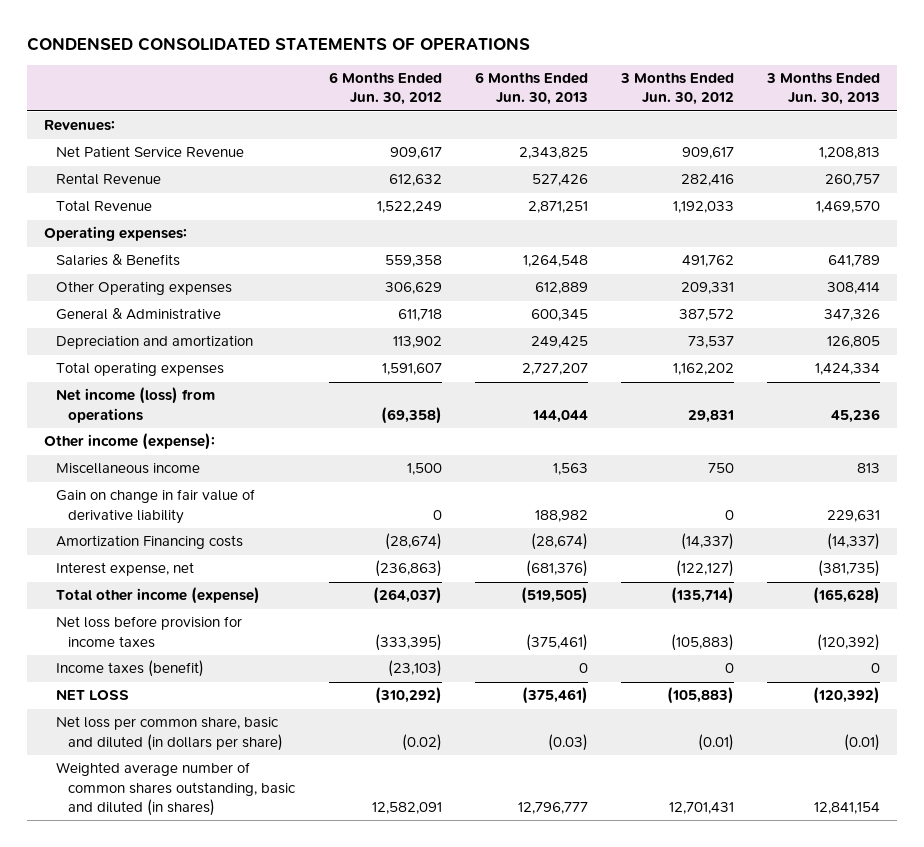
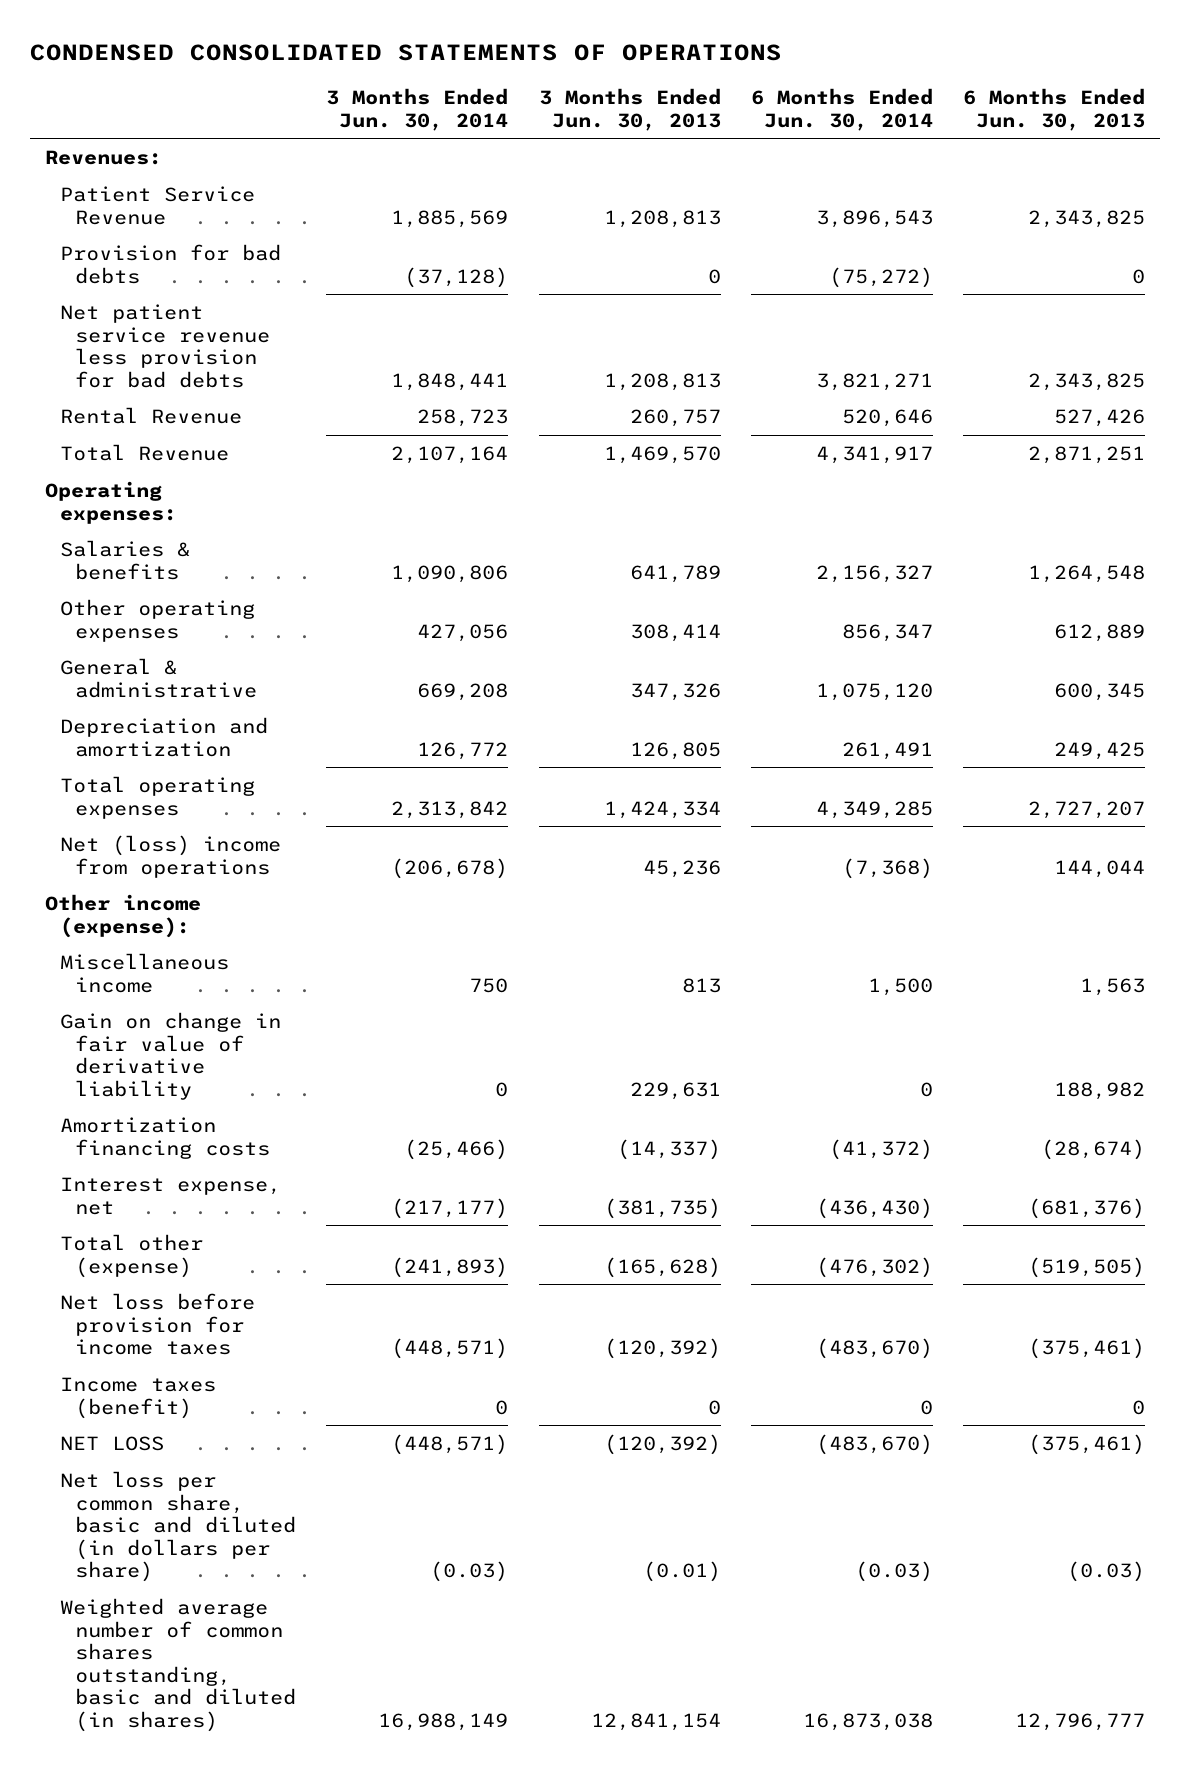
[328,72,442,106] 6 Months Ended Jun. 30, 2012 -> none
[620,72,735,106] 3 Months Ended Jun. 30, 2012 -> none
none -> [326,88,509,131] 3 Months Ended Jun. 30, 2014
none -> [750,88,933,131] 6 Months Ended Jun. 30, 2014
[55,146,244,158] Net Patient Service Revenue -> [60,186,256,225] Patient Service Revenue
none -> [60,244,282,284] Provision for bad debts
none -> [60,304,271,388] Net patient service revenue less provision for bad debts
[55,254,180,267] Salaries & Benefits -> [60,540,191,580] Salaries & benefits
[55,281,232,296] Other Operating expenses -> [60,599,256,642] Other operating expenses
[55,308,221,321] General & Administrative -> [60,658,258,698] General & administrative
[55,387,215,423] Net income (loss) from operations -> [60,835,282,878] Net (loss) income from operations
[55,535,243,550] Amortization Financing costs -> [60,1117,271,1159] Amortization financing costs
[55,587,260,605] Total other income (expense) -> [60,1234,204,1278] Total other (expense)

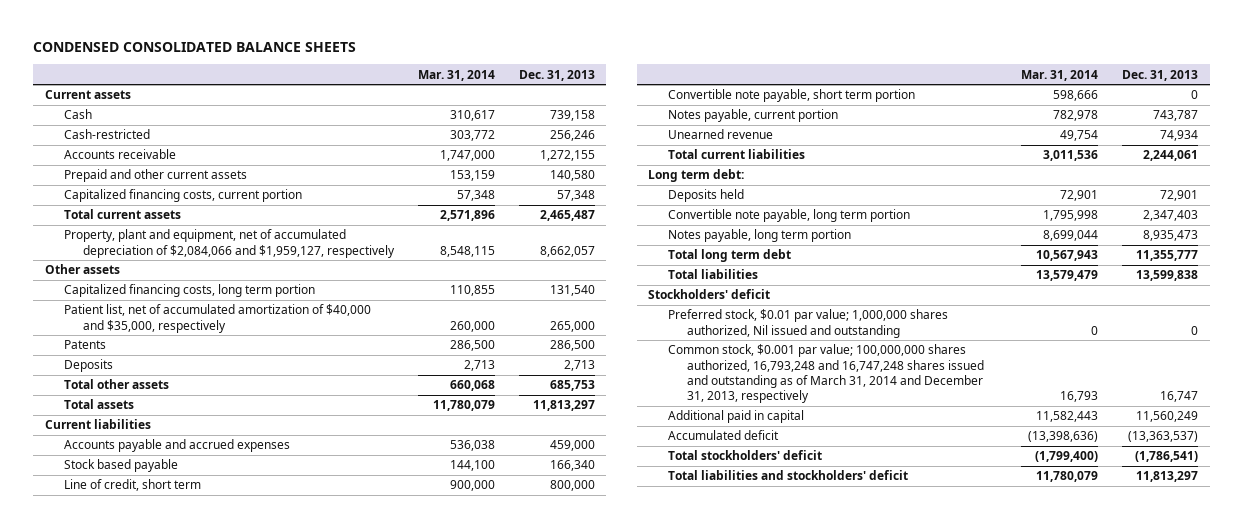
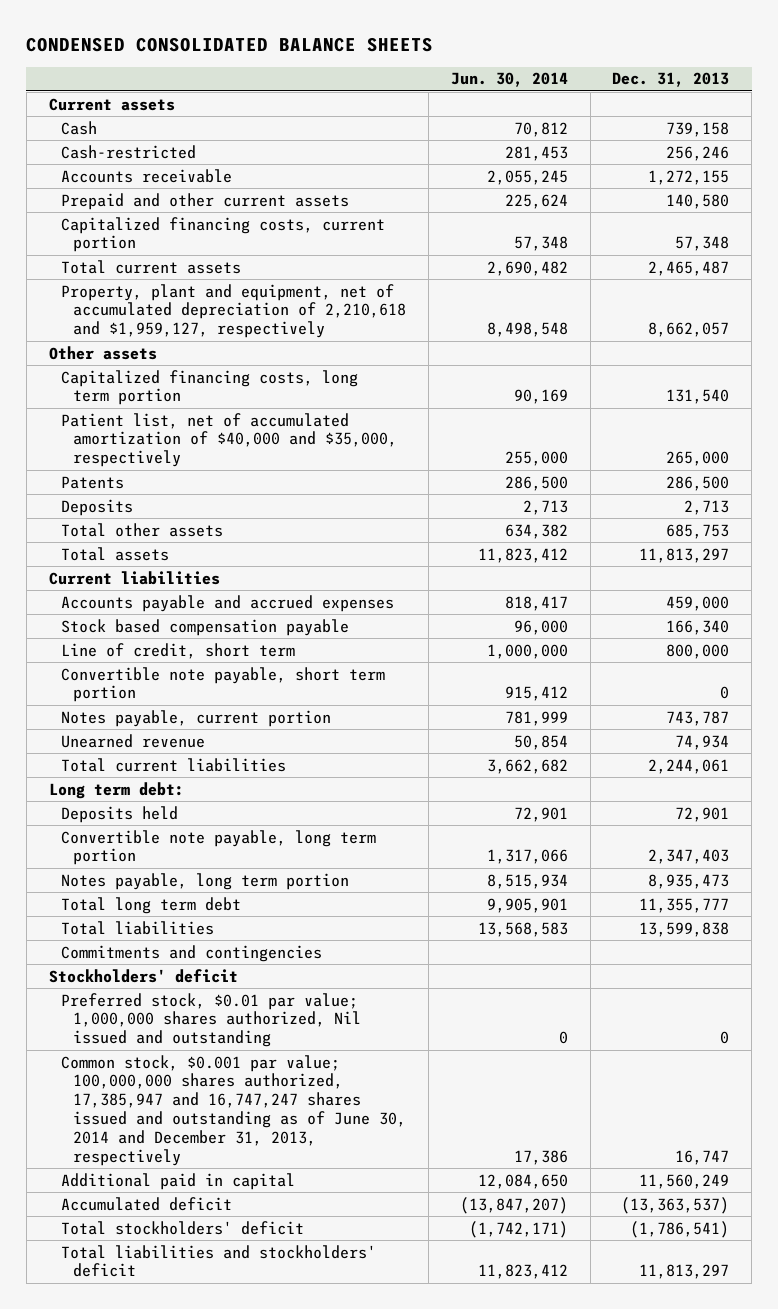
[417,69,495,81] Mar. 31, 2014 -> none
none -> [450,72,568,88] Jun. 30, 2014
[64,229,396,258] Property, plant and equipment, net of accumulated depreciation of $2,084,066 and $1,959,127, respectively -> [60,283,406,339] Property, plant and equipment, net of accumulated depreciation of 2,210,618 and $1,959,127, respectively
[64,459,179,473] Stock based payable -> [60,618,349,636] Stock based compensation payable
none -> [60,944,322,962] Commitments and contingencies
[667,344,984,404] Common stock, $0.001 par value; 100,000,000 shares authorized, 16,793,248 and 16,747,248 shares issued and outstanding as of March 31, 2014 and December 31, 2013, respectively -> [60,1054,406,1166] Common stock, $0.001 par value; 100,000,000 shares authorized, 17,385,947 and 16,747,247 shares issued and outstanding as of June 30, 2014 and December 31, 2013, respectively

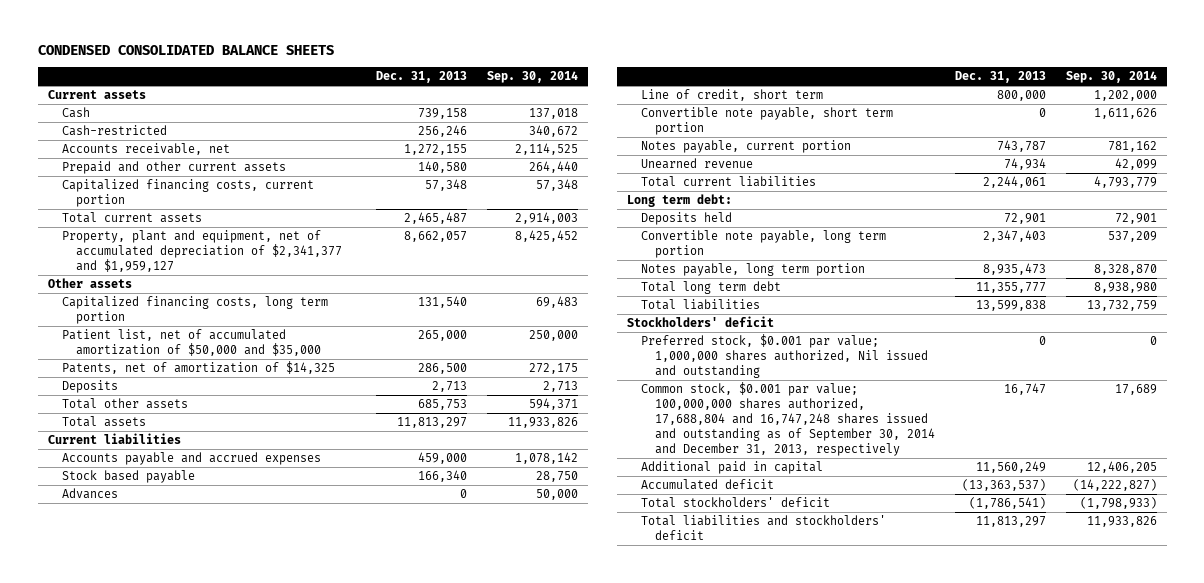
[450,72,568,88] Jun. 30, 2014 -> none
none -> [486,71,578,84] Sep. 30, 2014
[60,168,232,183] Accounts receivable -> [61,143,230,156] Accounts receivable, net
[60,283,406,339] Property, plant and equipment, net of accumulated depreciation of 2,210,618 and $1,959,127, respectively -> [61,230,343,272] Property, plant and equipment, net of accumulated depreciation of $2,341,377 and $1,959,127
[60,412,397,468] Patient list, net of accumulated amortization of $40,000 and $35,000, respectively -> [61,329,322,356] Patient list, net of accumulated amortization of $50,000 and $35,000
[60,475,124,489] Patents -> [61,361,335,375] Patents, net of amortization of $14,325
[60,618,349,636] Stock based compensation payable -> [61,470,195,484] Stock based payable
none -> [61,488,118,500] Advances
[60,944,322,962] Commitments and contingencies -> none
[60,992,361,1048] Preferred stock, $0.01 par value; 1,000,000 shares authorized, Nil issued and outstanding -> [640,334,929,378] Preferred stock, $0.001 par value; 1,000,000 shares authorized, Nil issued and outstanding
[60,1054,406,1166] Common stock, $0.001 par value; 100,000,000 shares authorized, 17,385,947 and 16,747,247 shares issued and outstanding as of June 30, 2014 and December 31, 2013, respectively -> [640,382,936,456] Common stock, $0.001 par value; 100,000,000 shares authorized, 17,688,804 and 16,747,248 shares issued and outstanding as of September 30, 2014 and December 31, 2013, respectively

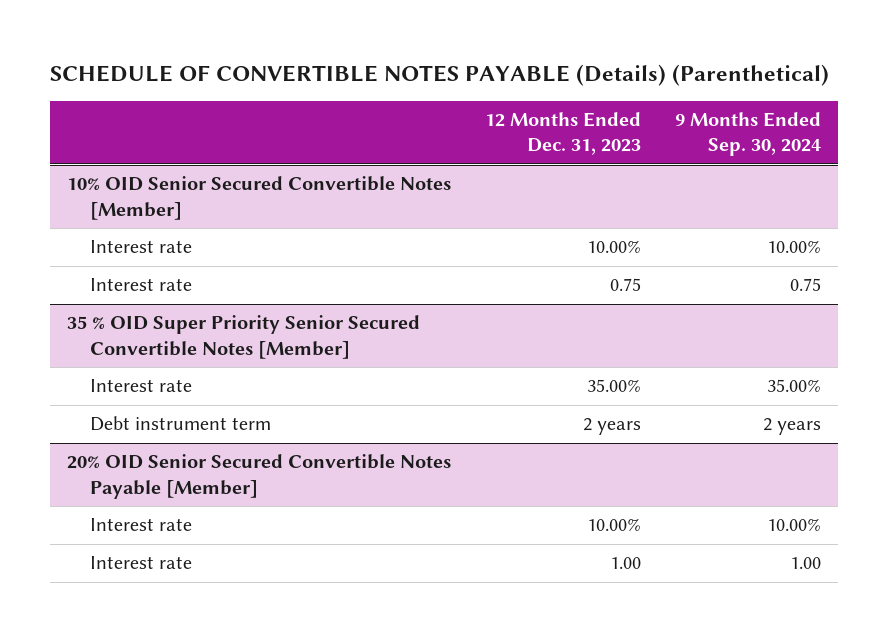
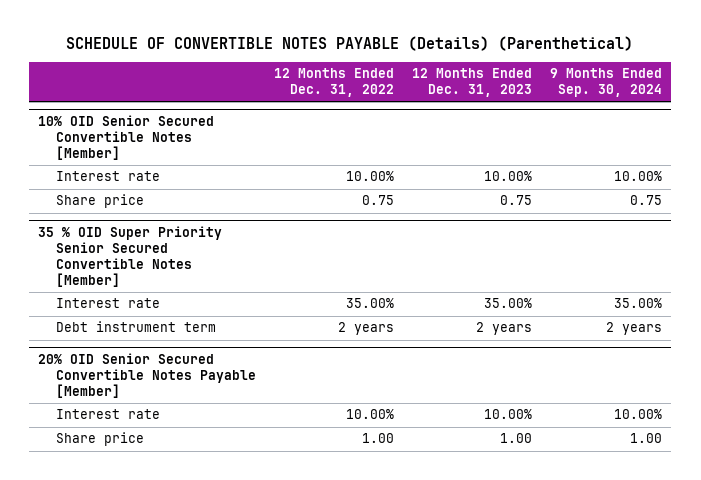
none -> [274,68,395,98] 12 Months Ended Dec. 31, 2022
[89,278,192,292] Interest rate -> [55,194,144,209] Share price
[89,556,192,570] Interest rate -> [55,432,144,447] Share price

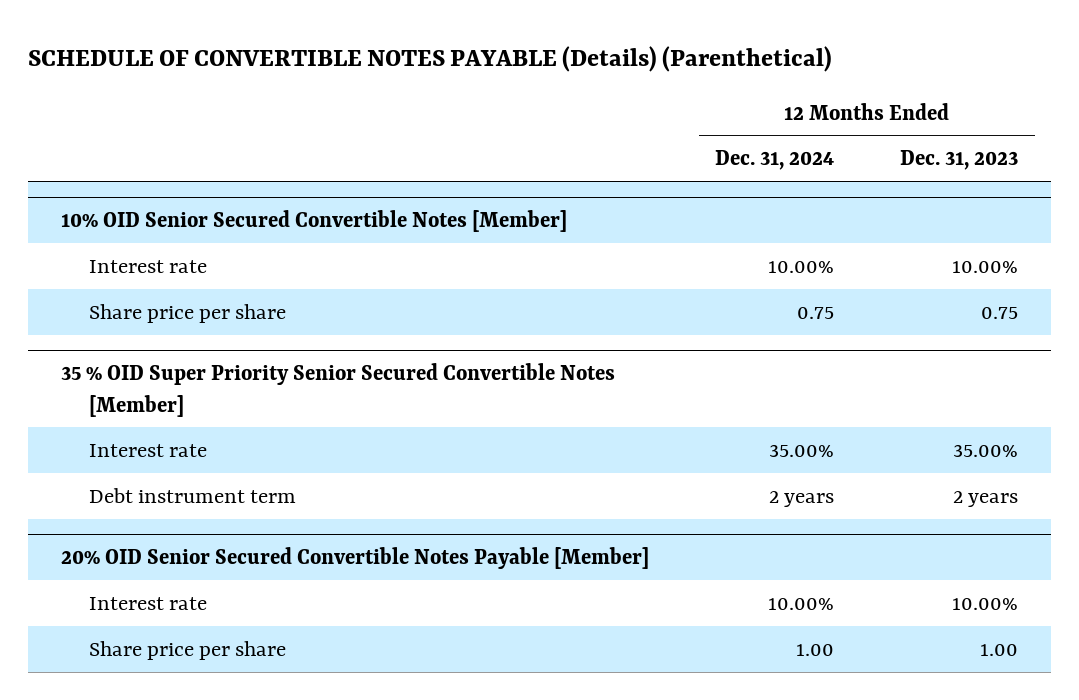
[274,68,395,98] 12 Months Ended Dec. 31, 2022 -> none
[550,68,663,98] 9 Months Ended Sep. 30, 2024 -> none
none -> [715,150,835,171] Dec. 31, 2024
[55,194,144,209] Share price -> [88,303,286,323] Share price per share
[55,432,144,447] Share price -> [88,640,286,660] Share price per share

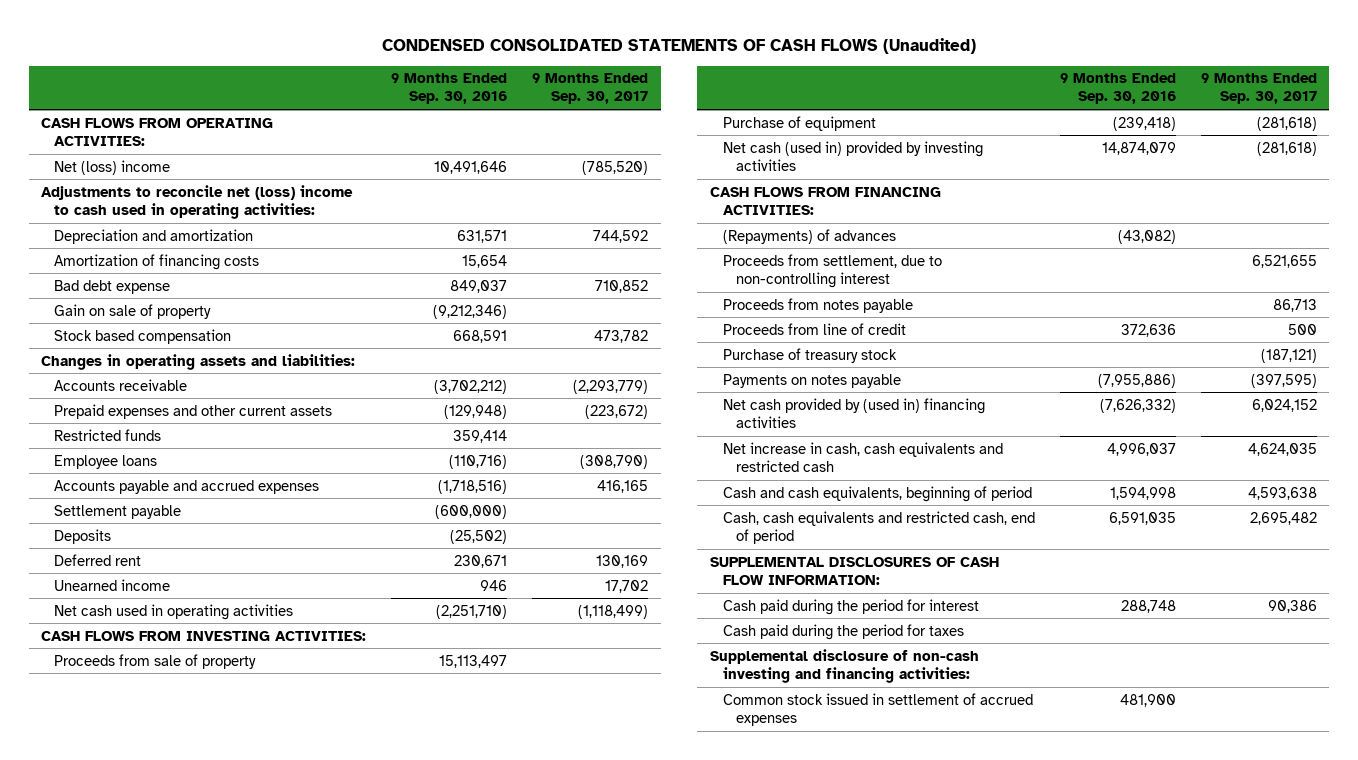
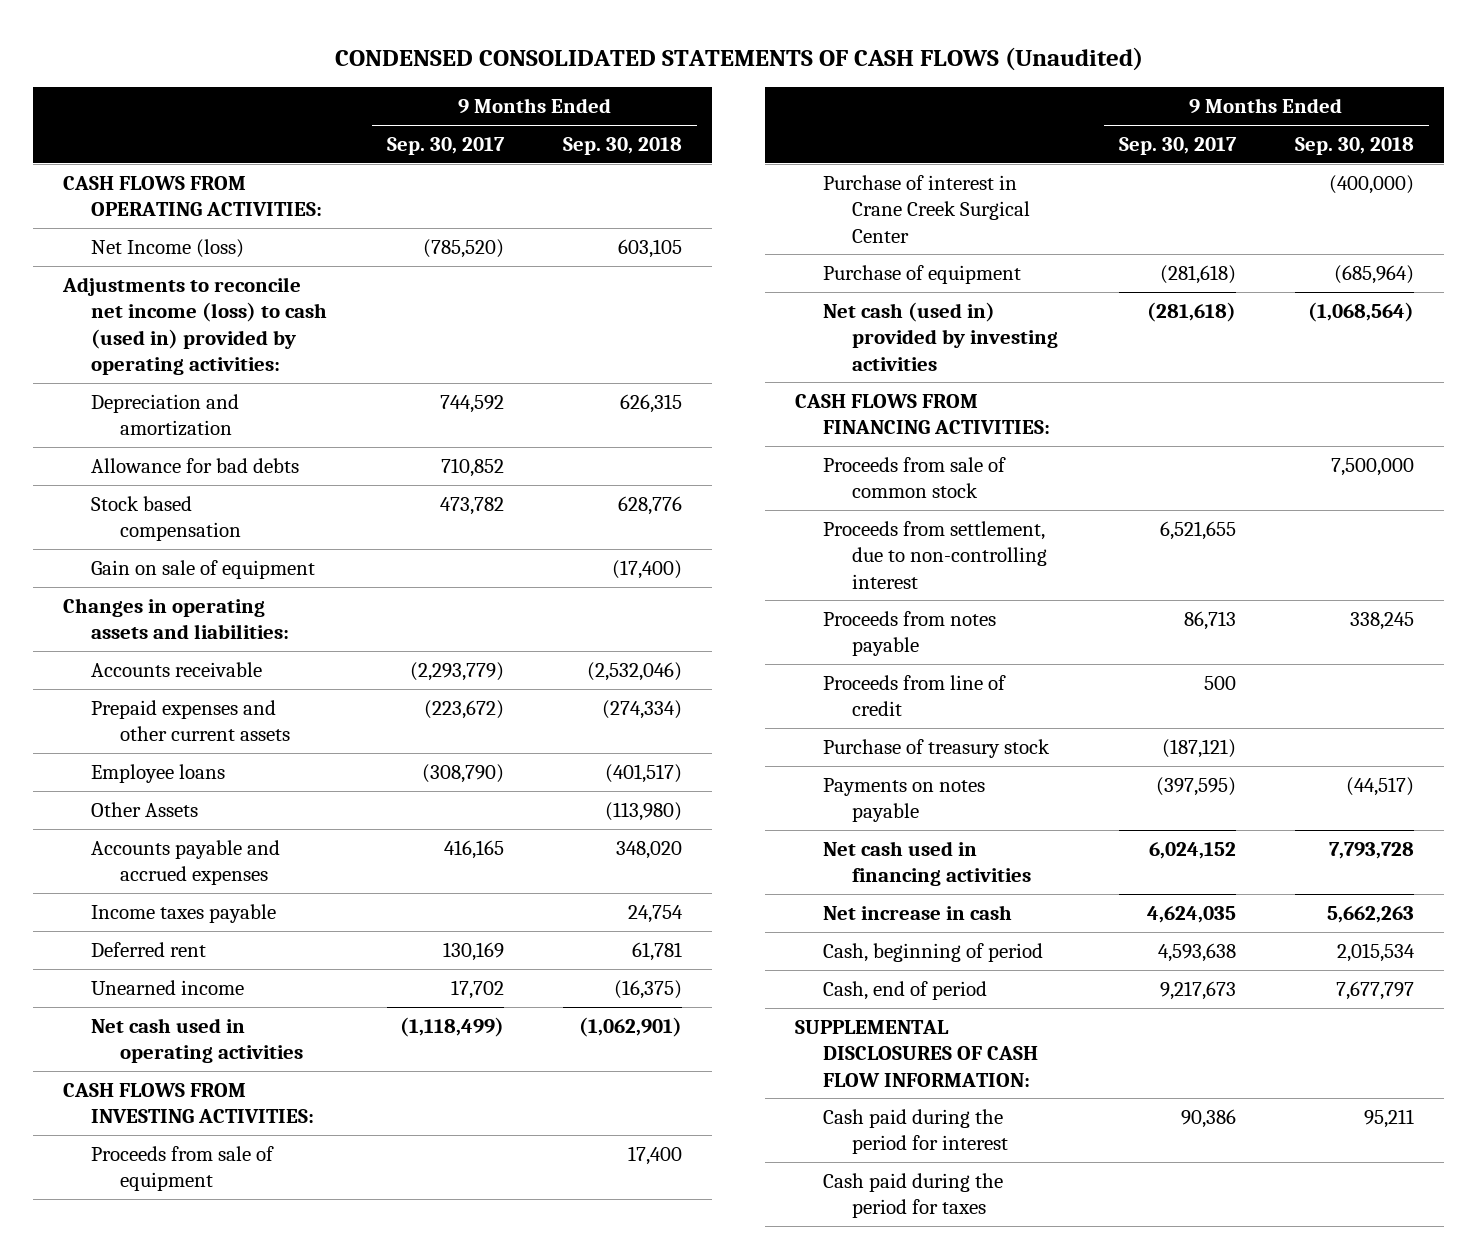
[391,73,508,105] 9 Months Ended Sep. 30, 2016 -> none
none -> [563,137,683,156] Sep. 30, 2018
[54,159,171,175] Net (loss) income -> [91,239,245,259] Net Income (loss)
[41,184,354,219] Adjustments to reconcile net (loss) income to cash used in operating activities: -> [62,277,328,375] Adjustments to reconcile net income (loss) to cash (used in) provided by operating activities:
[54,253,260,270] Amortization of financing costs -> none
[54,303,212,319] Gain on sale of property -> none
[54,279,171,294] Bad debt expense -> [91,458,300,474] Allowance for bad debts
none -> [91,560,316,580] Gain on sale of equipment
[54,428,162,441] Restricted funds -> none
none -> [91,802,199,818] Other Assets
[54,504,182,519] Settlement payable -> none
[54,528,112,544] Deposits -> none
none -> [91,904,277,924] Income taxes payable
[54,653,257,669] Proceeds from sale of property -> [91,1146,275,1192] Proceeds from sale of equipment
none -> [823,175,1030,243] Purchase of interest in Crane Creek Surgical Center
[722,228,896,244] (Repayments) of advances -> none
none -> [823,457,1007,499] Proceeds from sale of common stock
[722,397,985,428] Net cash provided by (used in) financing activities -> [823,841,1031,887] Net cash used in financing activities
[722,441,1003,472] Net increase in cash, cash equivalents and restricted cash -> [823,905,1013,921] Net increase in cash
[722,485,1032,502] Cash and cash equivalents, beginning of period -> [823,943,1044,963] Cash, beginning of period
[722,510,1035,544] Cash, cash equivalents and restricted cash, end of period -> [823,981,988,1001] Cash, end of period
[1249,511,1317,525] 2,695,482 -> [1159,981,1236,1001] 9,217,673
[709,648,979,683] Supplemental disclosure of non-cash investing and financing activities: -> none
[722,692,1033,726] Common stock issued in settlement of accrued expenses -> none

